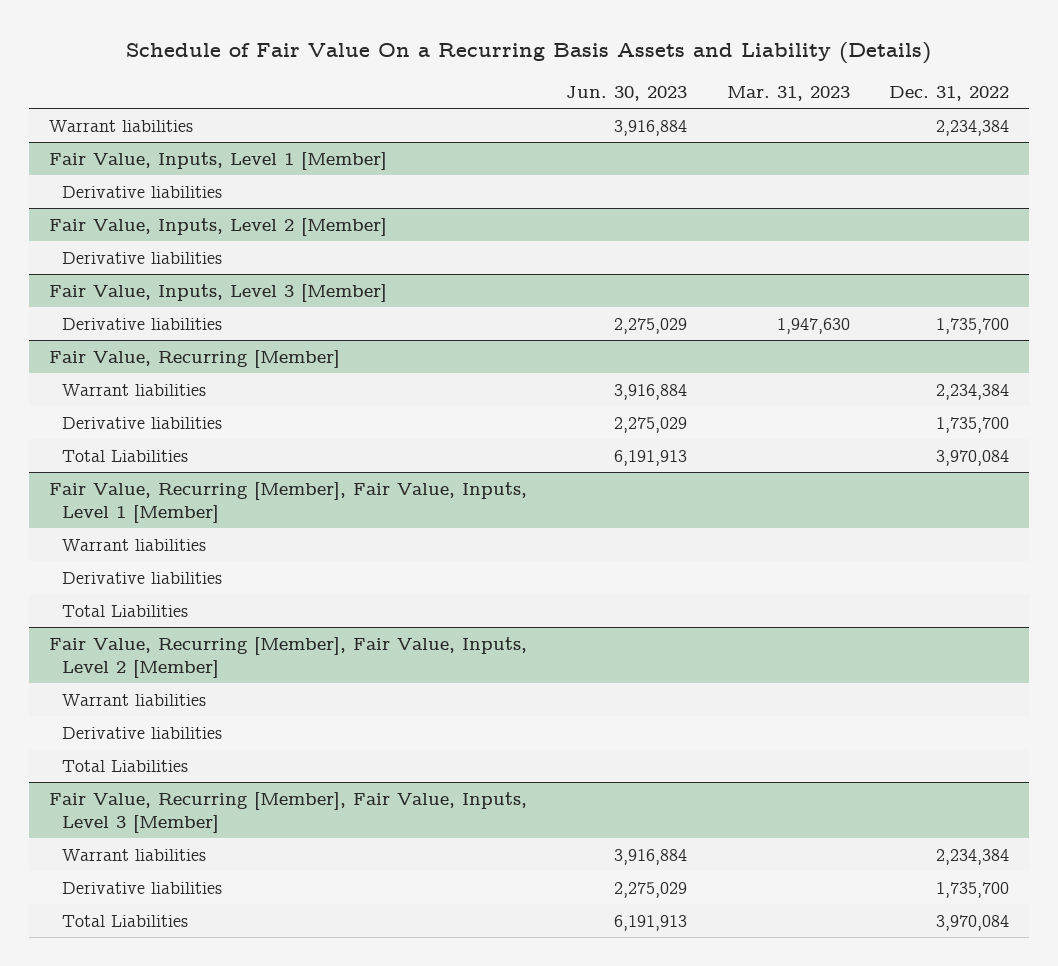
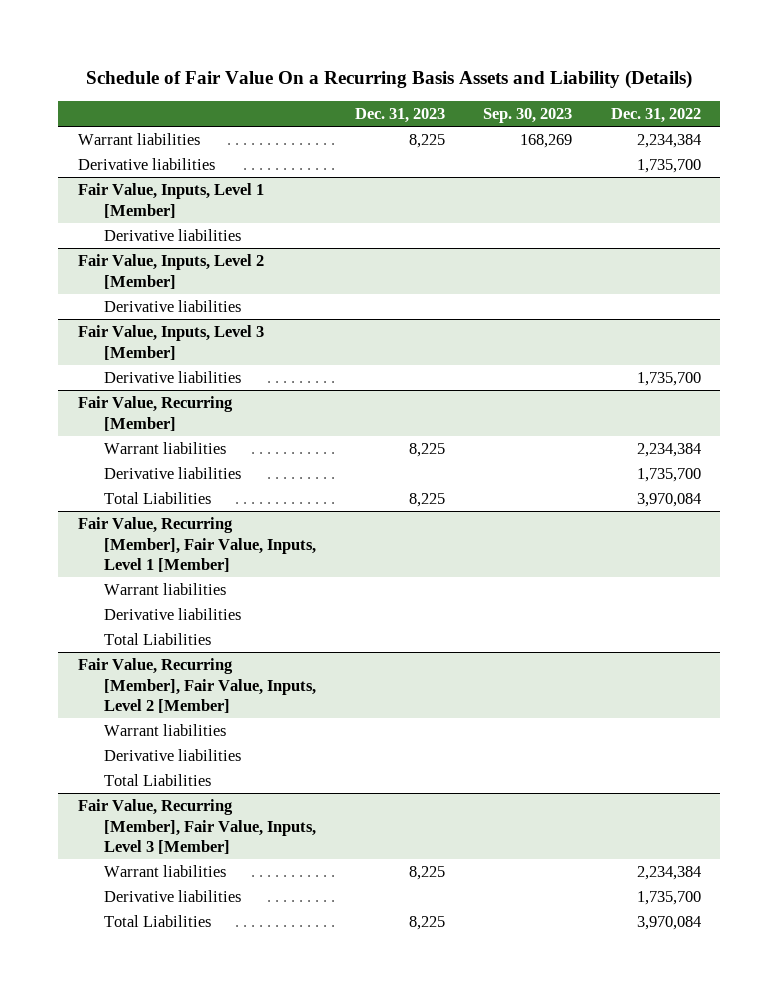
[566,85,688,101] Jun. 30, 2023 -> none
[726,85,850,101] Mar. 31, 2023 -> none
none -> [354,108,445,124] Dec. 31, 2023
none -> [483,108,573,124] Sep. 30, 2023
none -> [77,158,215,171] Derivative liabilities

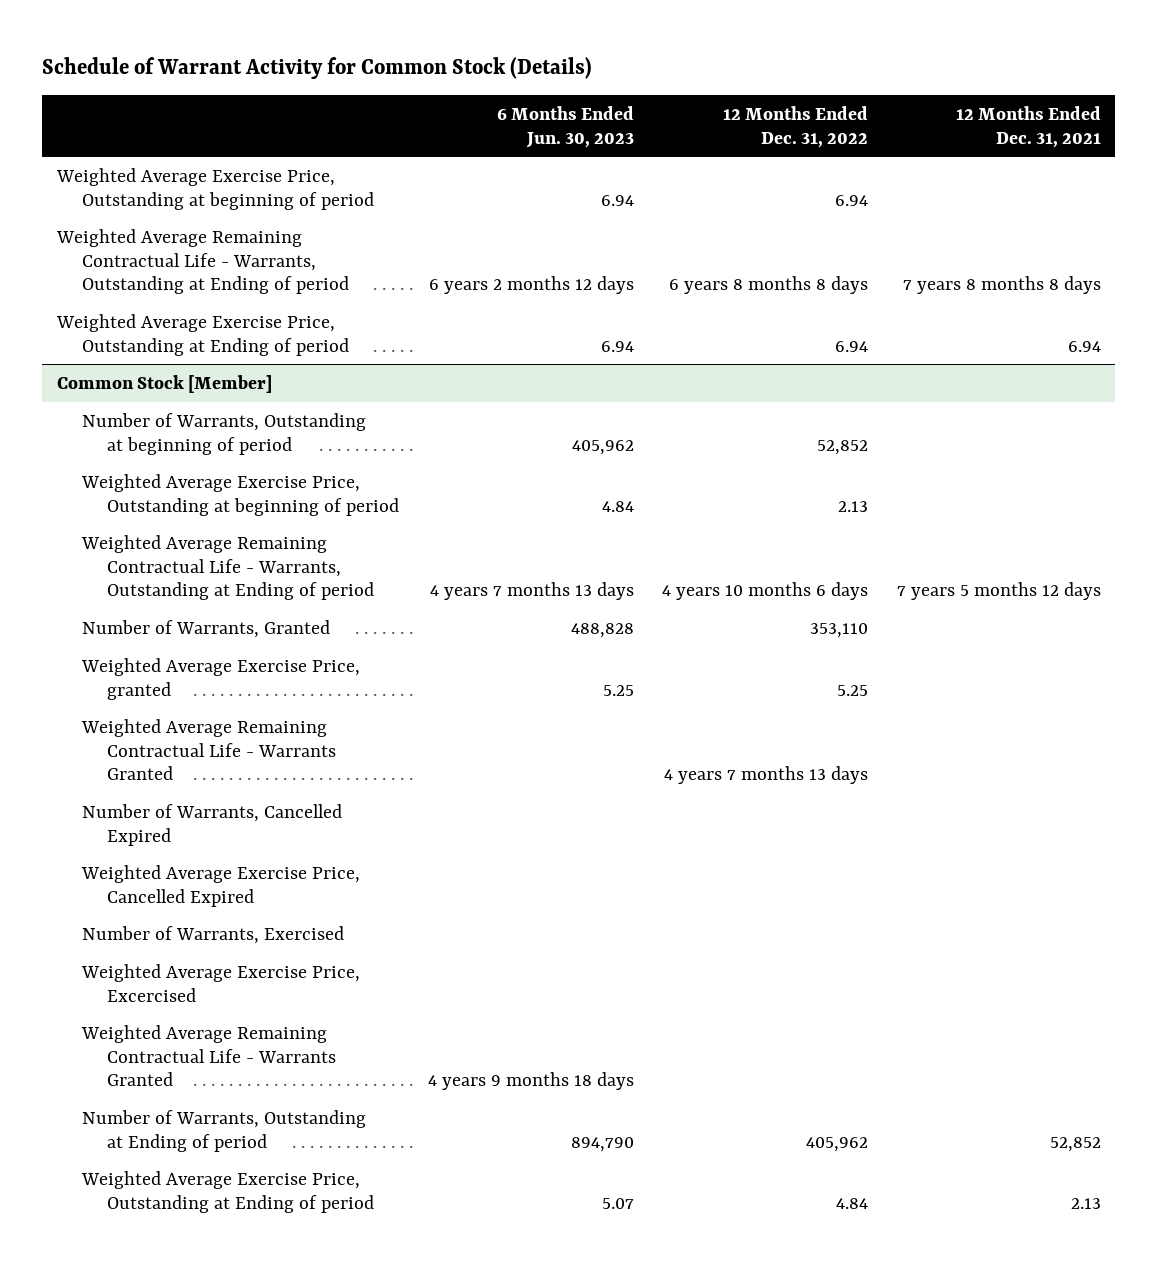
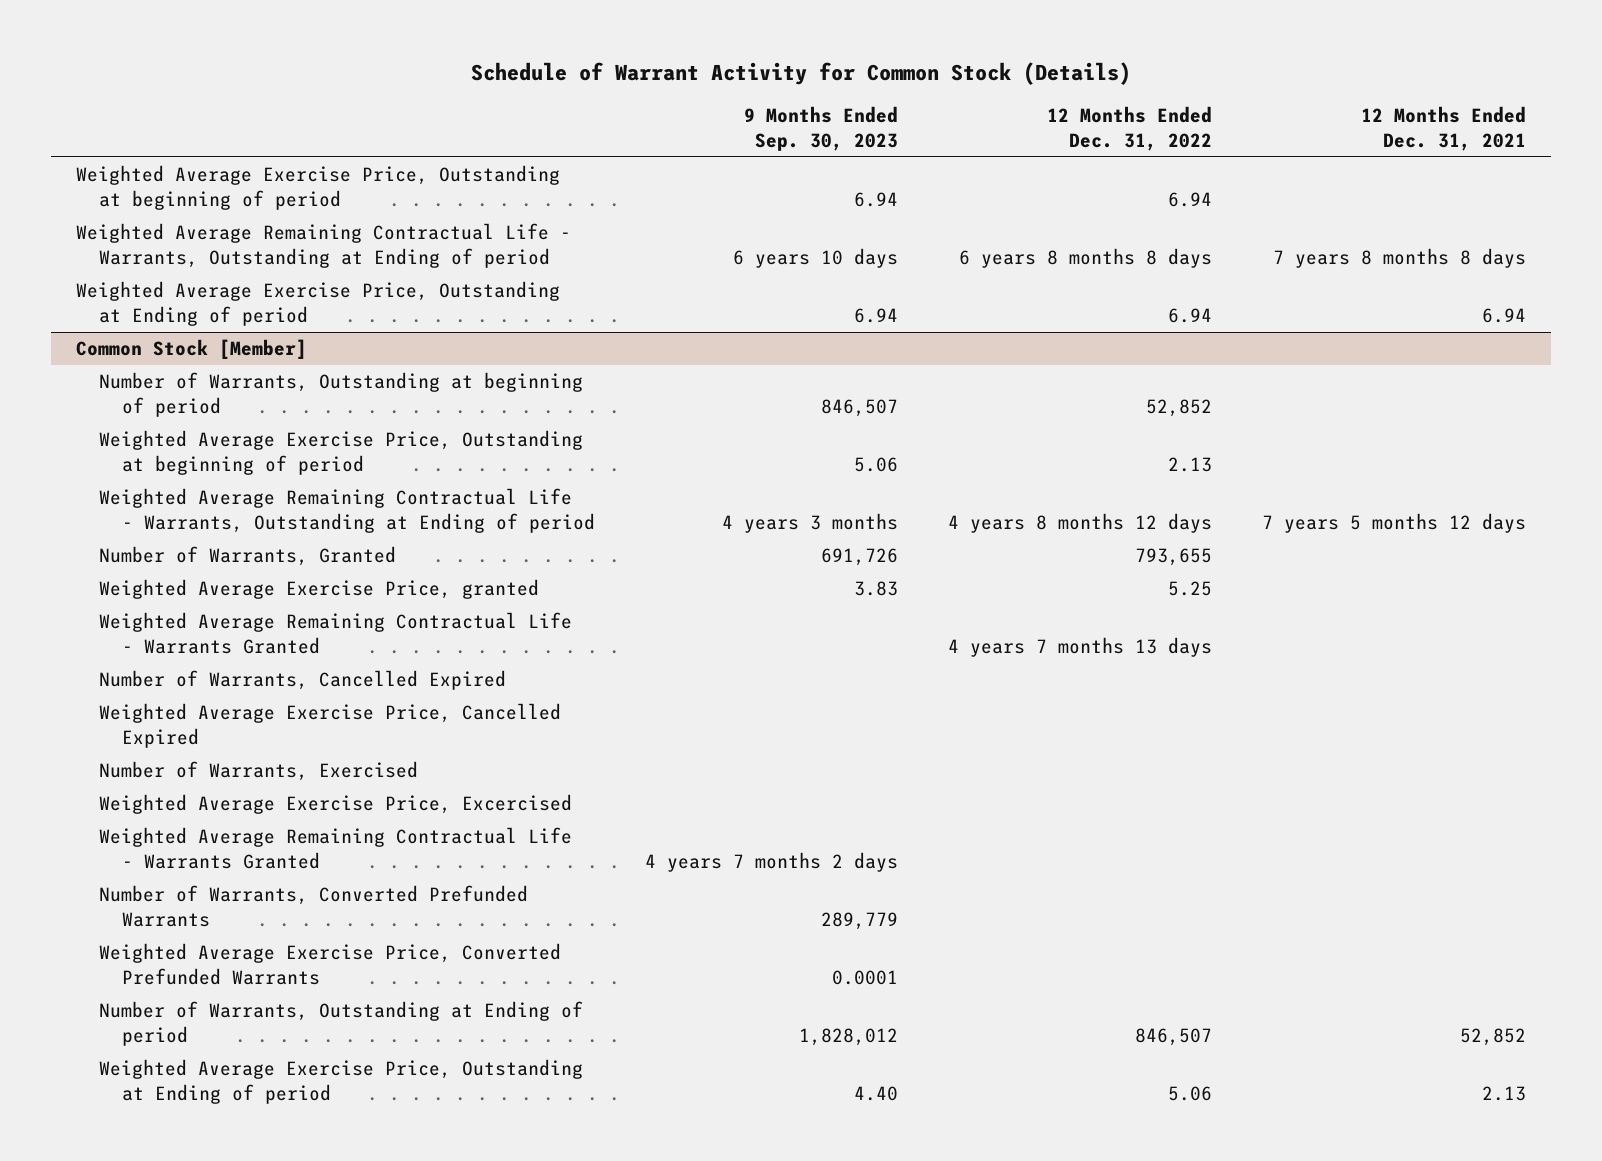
[496,105,634,148] 6 Months Ended Jun. 30, 2023 -> none
none -> [743,106,898,151] 9 Months Ended Sep. 30, 2023
[662,582,869,601] 4 years 10 months 6 days -> [947,512,1212,533] 4 years 8 months 12 days
[810,622,869,638] 353,110 -> [1134,548,1212,567] 793,655
none -> [98,885,528,927] Number of Warrants, Converted Prefunded Warrants
none -> [98,943,561,985] Weighted Average Exercise Price, Converted Prefunded Warrants
[806,1136,869,1152] 405,962 -> [1134,1027,1212,1046] 846,507
[836,1197,869,1209] 4.84 -> [1167,1085,1212,1101] 5.06

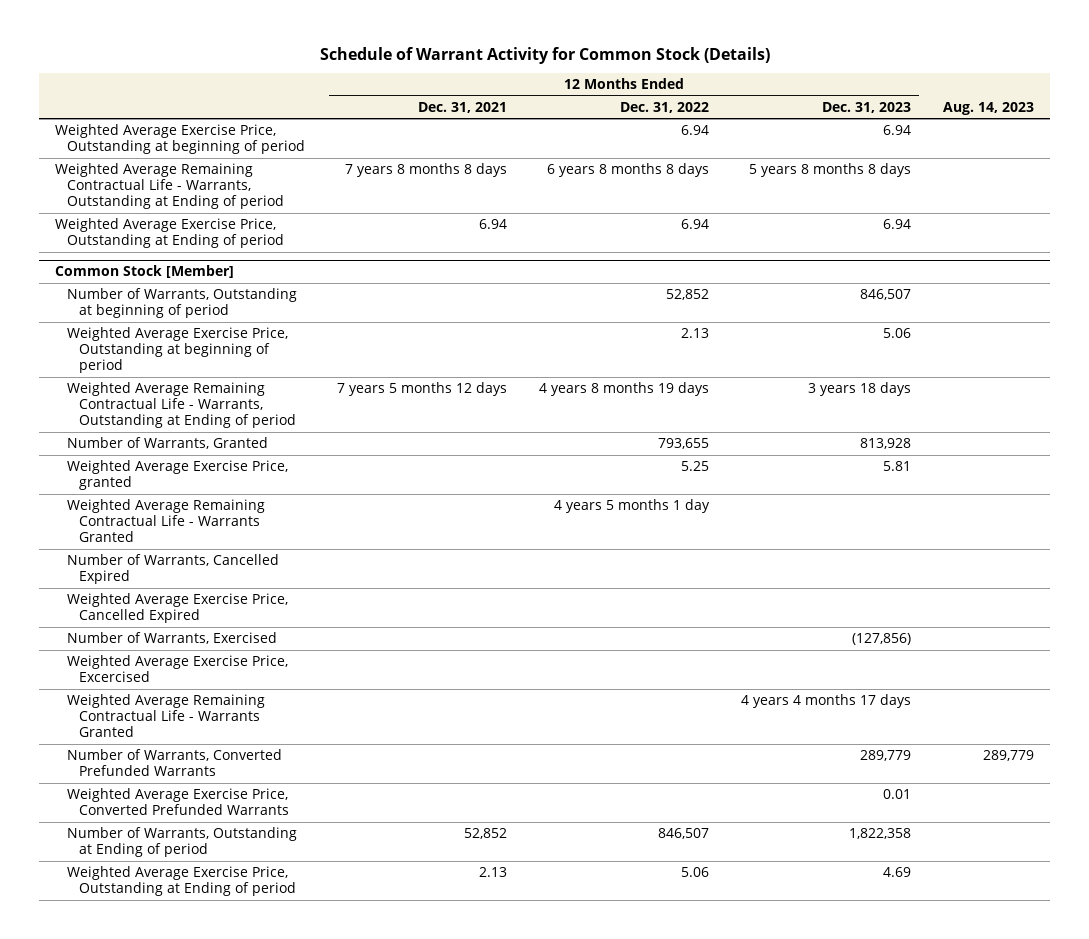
[743,106,898,151] 9 Months Ended Sep. 30, 2023 -> none
none -> [822,101,912,113] Dec. 31, 2023
none -> [943,101,1035,115] Aug. 14, 2023
[947,512,1212,533] 4 years 8 months 12 days -> [539,382,710,397] 4 years 8 months 19 days
[947,636,1212,657] 4 years 7 months 13 days -> [554,499,711,514] 4 years 5 months 1 day

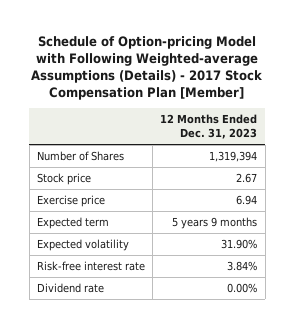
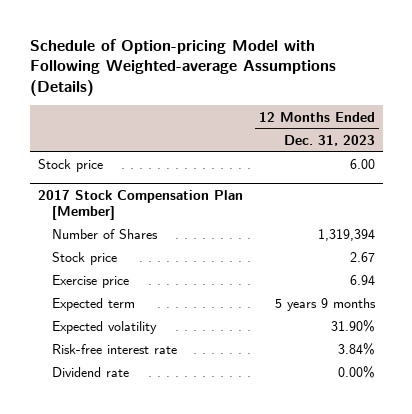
[31,36,263,101] Schedule of Option-pricing Model with Following Weighted-average Assumptions (Details) - 2017 Stock Compensation Plan [Member] -> [29,38,336,96] Schedule of Option-pricing Model with Following Weighted-average Assumptions (Details)
none -> [37,159,103,173] Stock price
none -> [37,190,243,221] 2017 Stock Compensation Plan [Member]

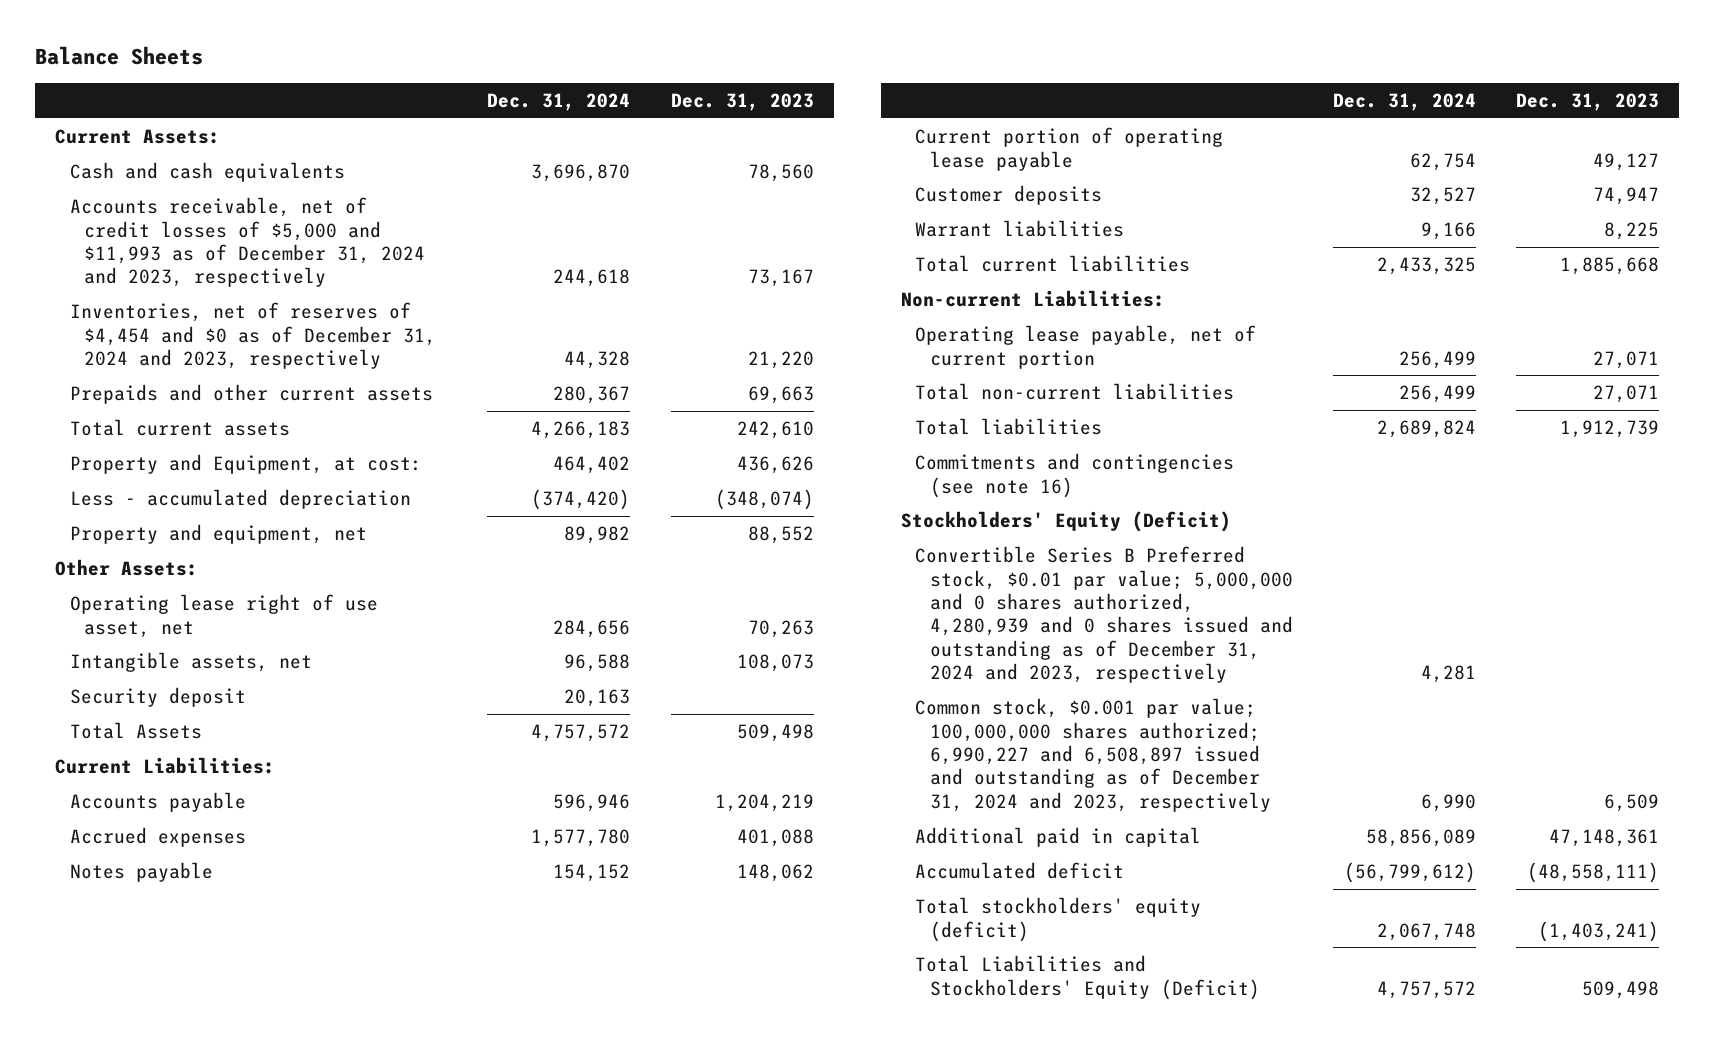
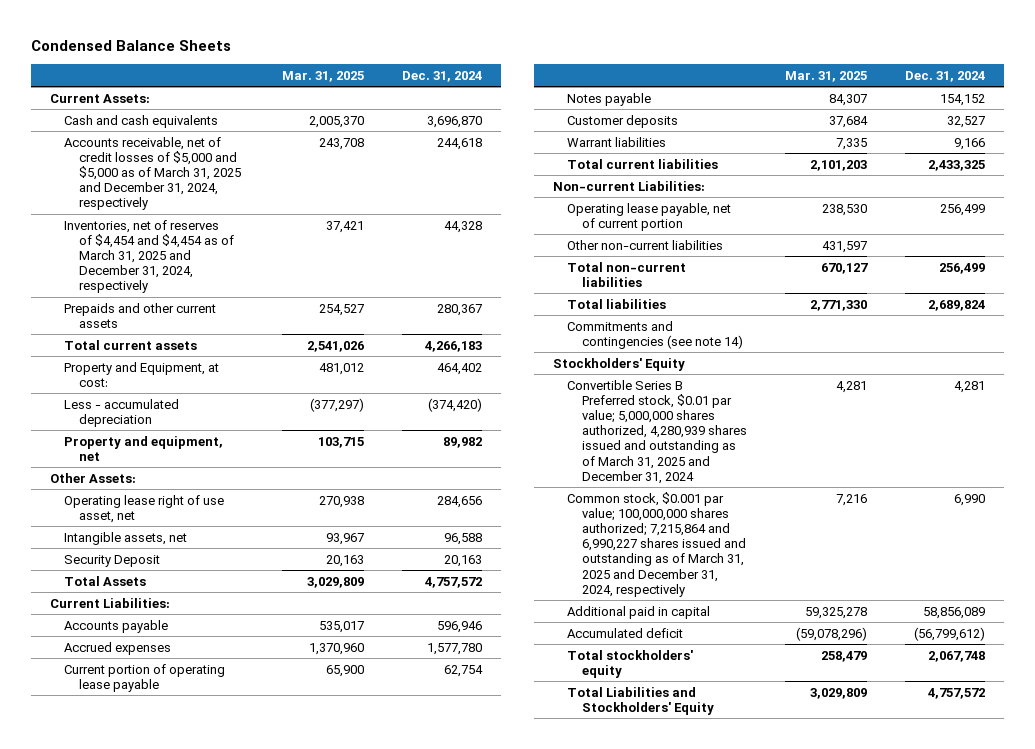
[34,45,203,65] Balance Sheets -> [30,39,231,51] Condensed Balance Sheets
[670,92,814,111] Dec. 31, 2023 -> none
none -> [282,70,365,82] Mar. 31, 2025
[69,197,426,288] Accounts receivable, net of credit losses of $5,000 and $11,993 as of December 31, 2024 and 2023, respectively -> [64,136,242,211] Accounts receivable, net of credit losses of $5,000 and $5,000 as of March 31, 2025 and December 31, 2024, respectively
[69,302,437,369] Inventories, net of reserves of $4,454 and $0 as of December 31, 2024 and 2023, respectively -> [64,219,235,294] Inventories, net of reserves of $4,454 and $4,454 as of March 31, 2025 and December 31, 2024, respectively
[69,687,246,708] Security deposit -> [64,554,161,567] Security Deposit
[69,862,213,883] Notes payable -> [567,92,652,106] Notes payable
none -> [567,239,724,250] Other non-current liabilities
[915,453,1235,498] Commitments and contingencies (see note 16) -> [567,320,744,349] Commitments and contingencies (see note 14)
[900,511,1231,533] Stockholders' Equity (Deficit) -> [552,357,685,371] Stockholders' Equity
[915,546,1294,684] Convertible Series B Preferred stock, $0.01 par value; 5,000,000 and 0 shares authorized, 4,280,939 and 0 shares issued and outstanding as of December 31, 2024 and 2023, respectively -> [567,379,748,484] Convertible Series B Preferred stock, $0.01 par value; 5,000,000 shares authorized, 4,280,939 shares issued and outstanding as of March 31, 2025 and December 31, 2024
[915,698,1272,812] Common stock, $0.001 par value; 100,000,000 shares authorized; 6,990,227 and 6,508,897 issued and outstanding as of December 31, 2024 and 2023, respectively -> [567,491,747,597] Common stock, $0.001 par value; 100,000,000 shares authorized; 7,215,864 and 6,990,227 shares issued and outstanding as of March 31, 2025 and December 31, 2024, respectively
[915,897,1202,942] Total stockholders' equity (deficit) -> [567,649,694,678] Total stockholders' equity
[915,955,1261,1000] Total Liabilities and Stockholders' Equity (Deficit) -> [567,686,715,715] Total Liabilities and Stockholders' Equity

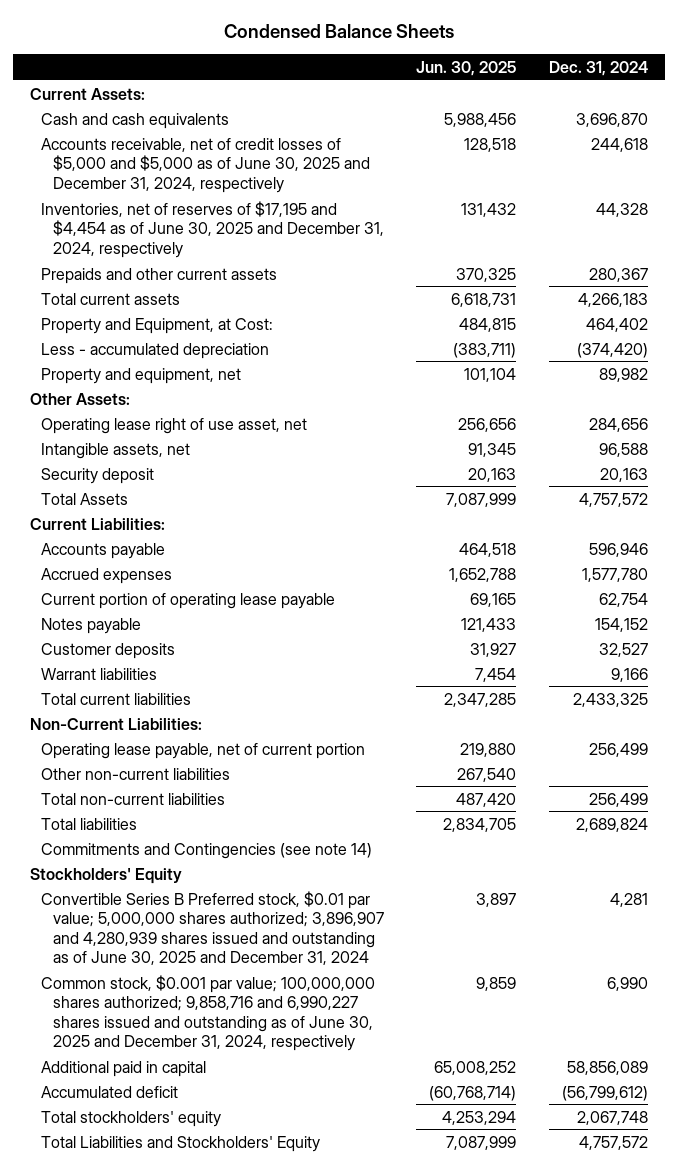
[282,70,365,82] Mar. 31, 2025 -> none
none -> [416,60,517,76] Jun. 30, 2025
[64,136,242,211] Accounts receivable, net of credit losses of $5,000 and $5,000 as of March 31, 2025 and December 31, 2024, respectively -> [41,137,370,193] Accounts receivable, net of credit losses of $5,000 and $5,000 as of June 30, 2025 and December 31, 2024, respectively
[64,219,235,294] Inventories, net of reserves of $4,454 and $4,454 as of March 31, 2025 and December 31, 2024, respectively -> [41,200,384,258] Inventories, net of reserves of $17,195 and $4,454 as of June 30, 2025 and December 31, 2024, respectively
[64,361,220,387] Property and Equipment, at cost: -> [41,317,274,334] Property and Equipment, at Cost:
[64,554,161,567] Security Deposit -> [41,467,155,484] Security deposit
[552,180,705,191] Non-current Liabilities: -> [29,717,202,730] Non-Current Liabilities:
[567,320,744,349] Commitments and contingencies (see note 14) -> [41,842,373,859] Commitments and Contingencies (see note 14)
[567,379,748,484] Convertible Series B Preferred stock, $0.01 par value; 5,000,000 shares authorized, 4,280,939 shares issued and outstanding as of March 31, 2025 and December 31, 2024 -> [41,890,384,966] Convertible Series B Preferred stock, $0.01 par value; 5,000,000 shares authorized; 3,896,907 and 4,280,939 shares issued and outstanding as of June 30, 2025 and December 31, 2024
[567,491,747,597] Common stock, $0.001 par value; 100,000,000 shares authorized; 7,215,864 and 6,990,227 shares issued and outstanding as of March 31, 2025 and December 31, 2024, respectively -> [41,974,376,1052] Common stock, $0.001 par value; 100,000,000 shares authorized; 9,858,716 and 6,990,227 shares issued and outstanding as of June 30, 2025 and December 31, 2024, respectively

